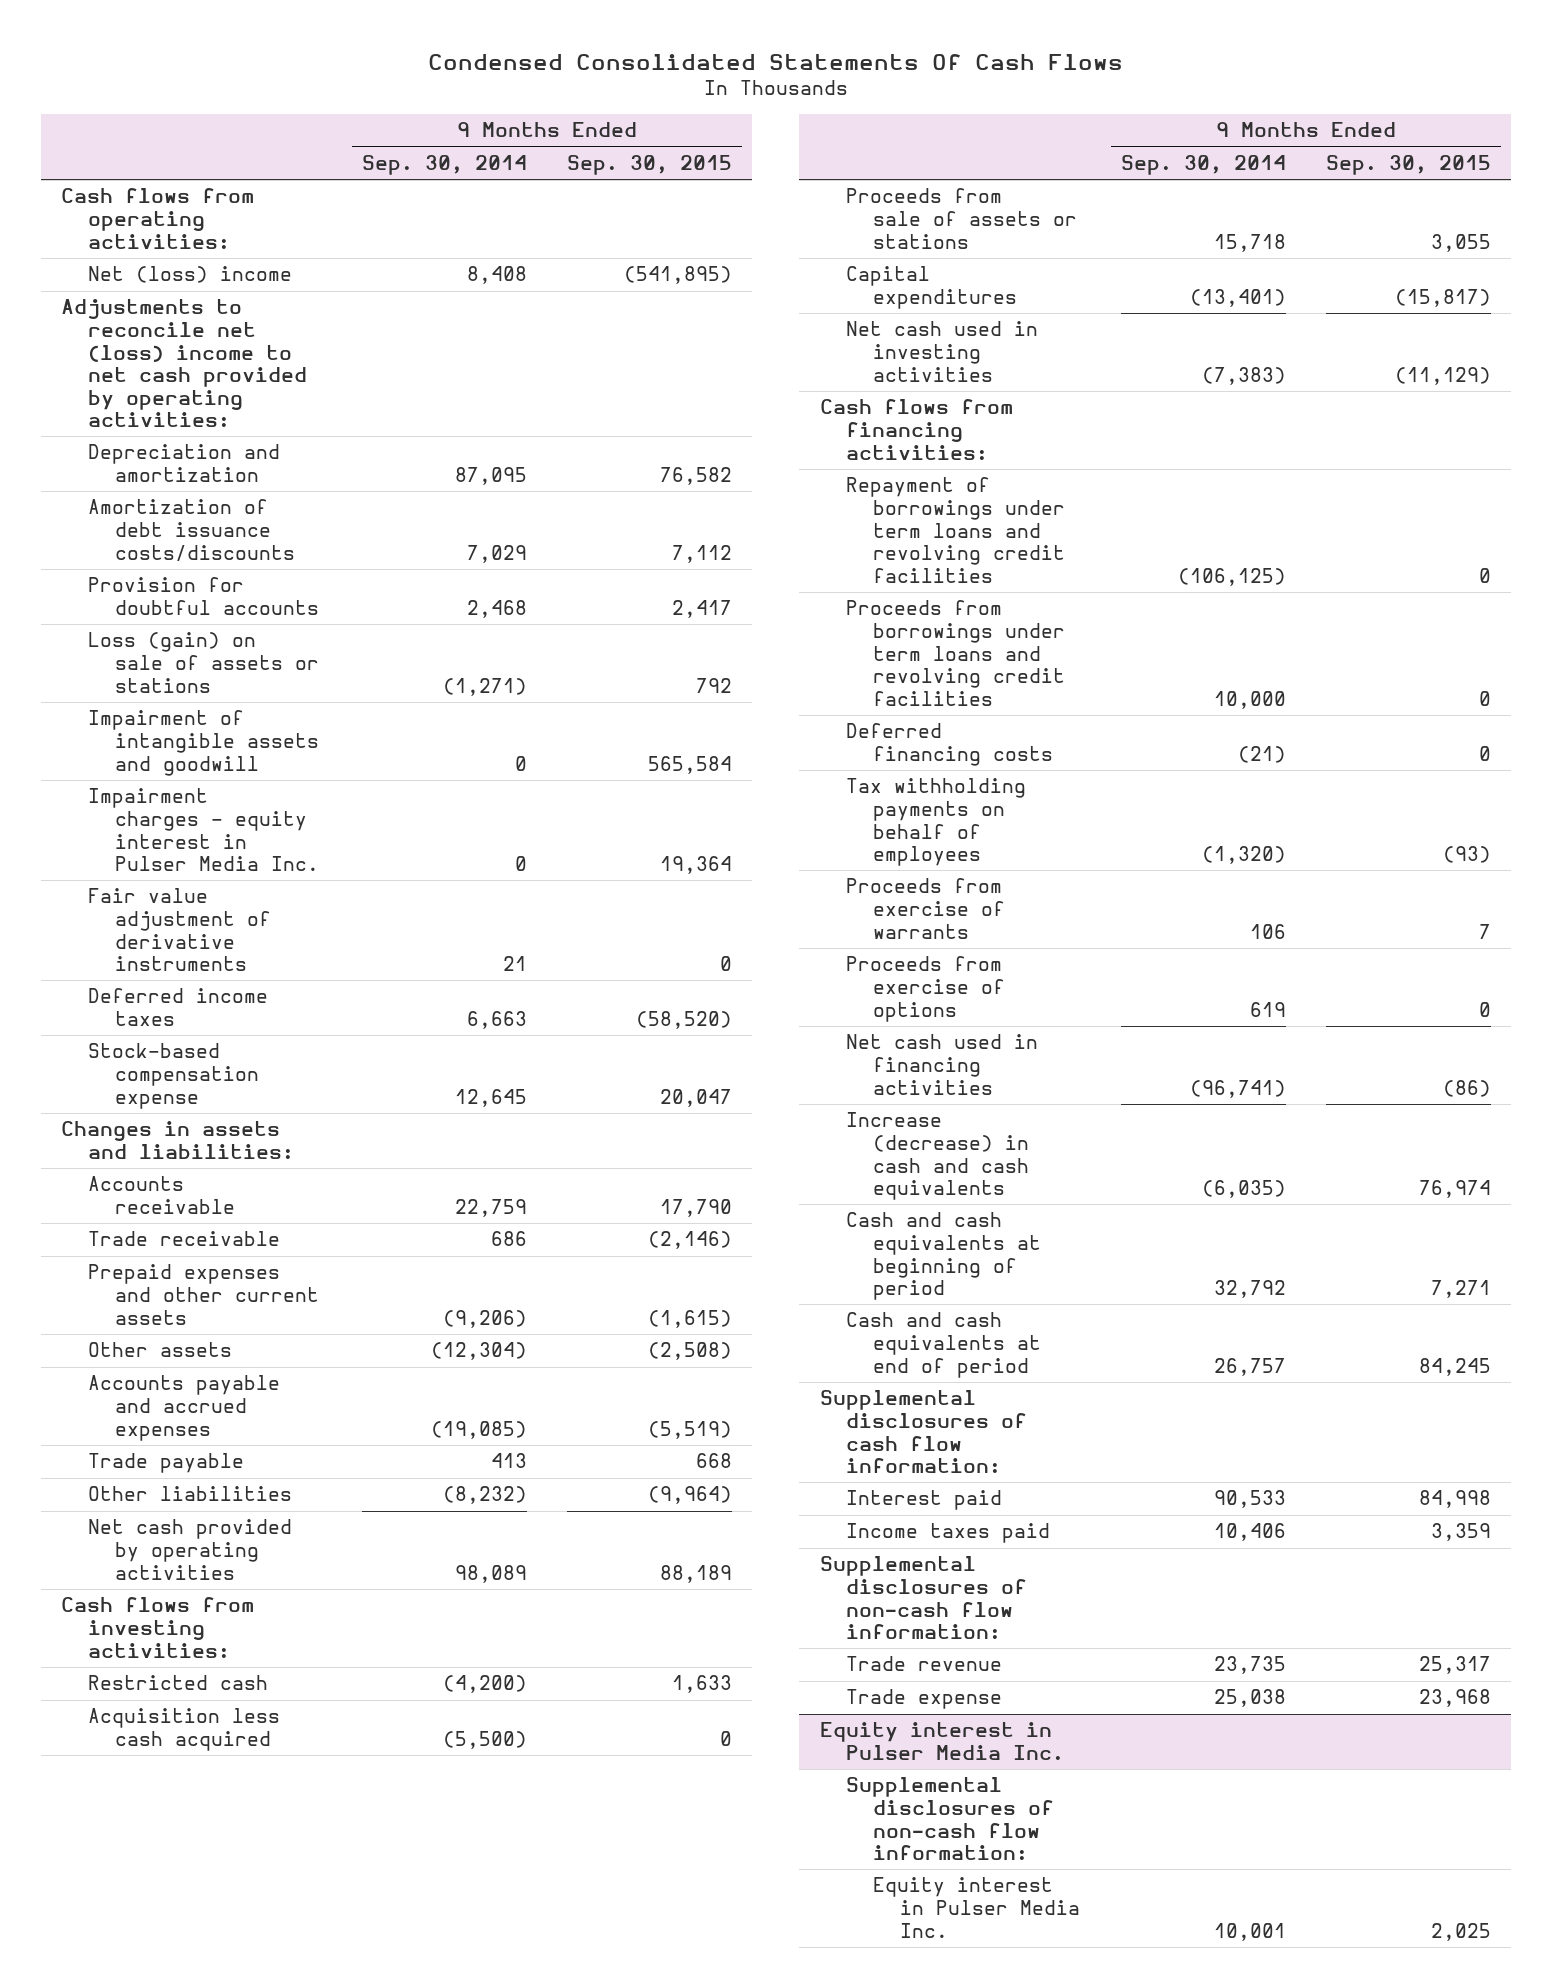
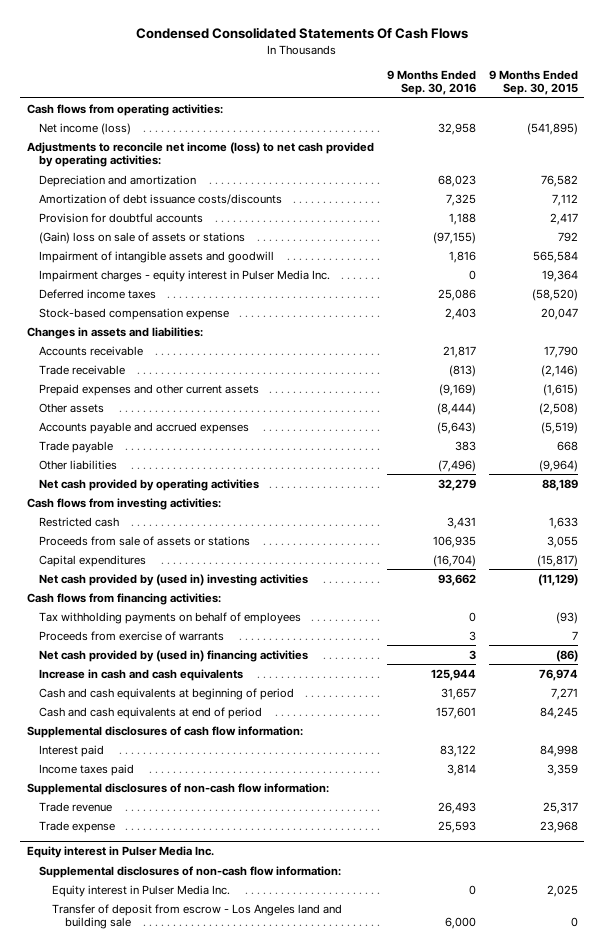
[361,154,527,175] Sep. 30, 2014 -> none
none -> [386,69,476,96] 9 Months Ended Sep. 30, 2016
[87,266,292,284] Net (loss) income -> [39,122,132,135] Net income (loss)
[60,299,307,428] Adjustments to reconcile net (loss) income to net cash provided by operating activities: -> [26,141,374,168] Adjustments to reconcile net income (loss) to net cash provided by operating activities:
[87,632,319,693] Loss (gain) on sale of assets or stations -> [39,231,246,244] (Gain) loss on sale of assets or stations
[87,888,271,972] Fair value adjustment of derivative instruments -> none
[87,1708,280,1751] Acquisition less cash acquired -> none
[846,321,1039,382] Net cash used in investing activities -> [39,573,309,586] Net cash provided by (used in) investing activities
[846,477,1066,583] Repayment of borrowings under term loans and revolving credit facilities -> none
[846,600,1066,706] Proceeds from borrowings under term loans and revolving credit facilities -> none
[846,723,1054,766] Deferred financing costs -> none
[846,956,1006,1022] Proceeds from exercise of options -> none
[846,1034,1039,1095] Net cash used in financing activities -> [39,649,309,662] Net cash provided by (used in) financing activities
[846,1112,1030,1201] Increase (decrease) in cash and cash equivalents -> [39,668,244,681] Increase in cash and cash equivalents
none -> [52,903,343,930] Transfer of deposit from escrow - Los Angeles land and building sale

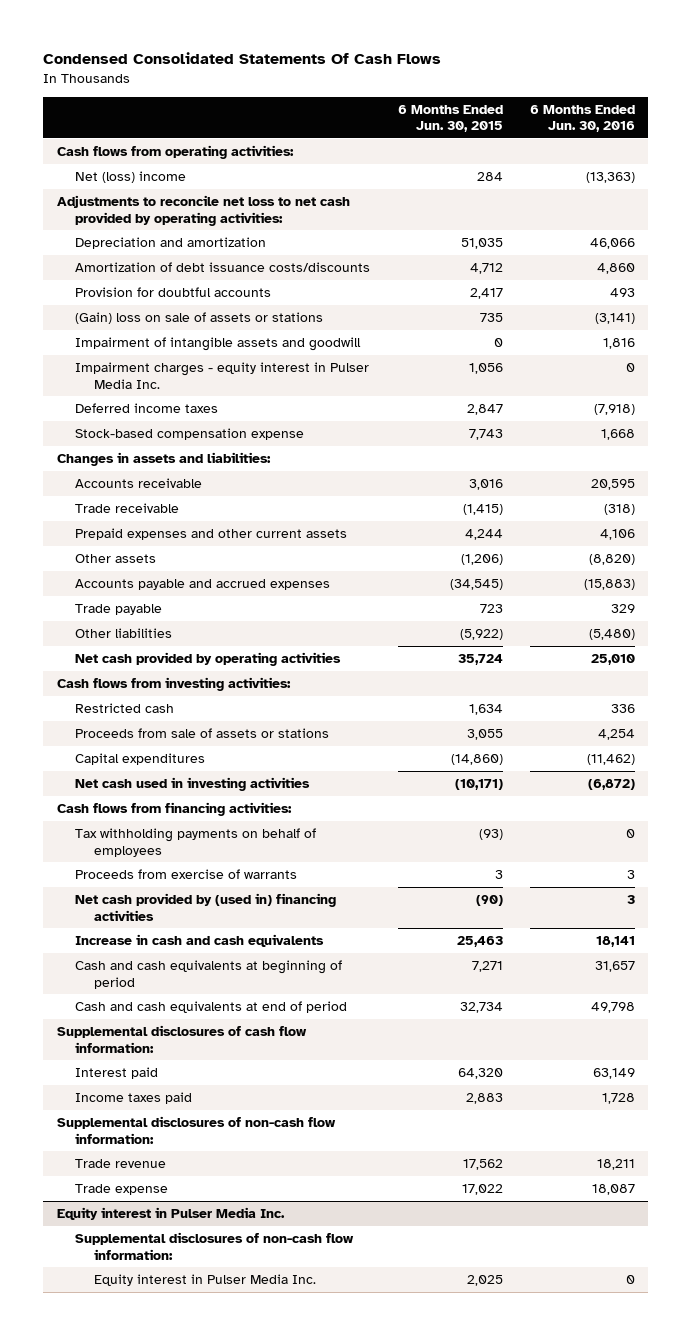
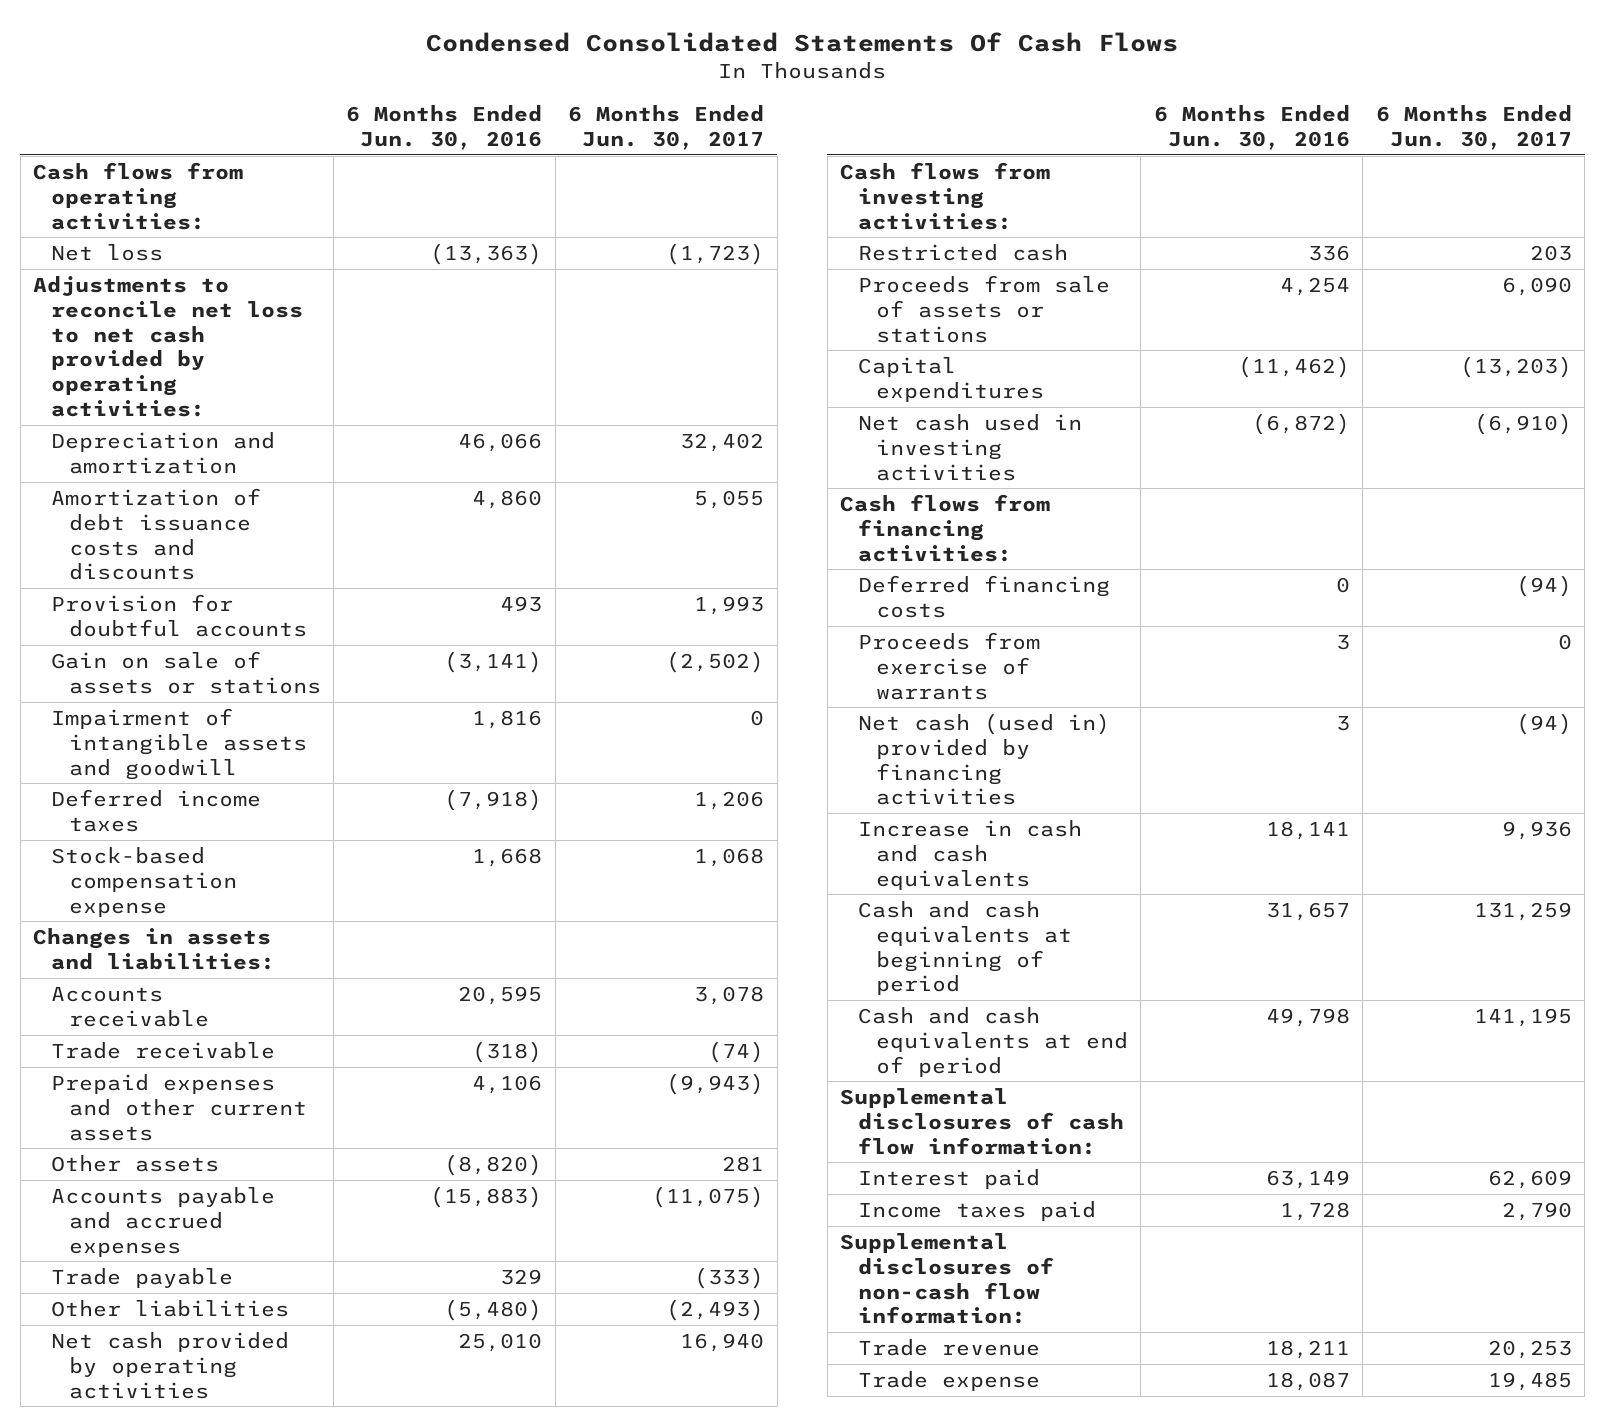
[397,104,503,133] 6 Months Ended Jun. 30, 2015 -> none
none -> [568,104,765,150] 6 Months Ended Jun. 30, 2017
[75,171,187,184] Net (loss) income -> [50,243,163,261] Net loss
[75,262,371,273] Amortization of debt issuance costs/discounts -> [50,487,261,581] Amortization of debt issuance costs and discounts
[75,312,324,325] (Gain) loss on sale of assets or stations -> [50,650,321,694] Gain on sale of assets or stations
[75,362,370,389] Impairment charges - equity interest in Pulser Media Inc. -> none
[75,828,317,857] Tax withholding payments on behalf of employees -> none
none -> [858,574,1111,618] Deferred financing costs
[75,893,337,921] Net cash provided by (used in) financing activities -> [858,712,1111,806] Net cash (used in) provided by financing activities
[56,1207,285,1221] Equity interest in Pulser Media Inc. -> none
[75,1232,355,1260] Supplemental disclosures of non-cash flow information: -> none
[94,1274,317,1287] Equity interest in Pulser Media Inc. -> none

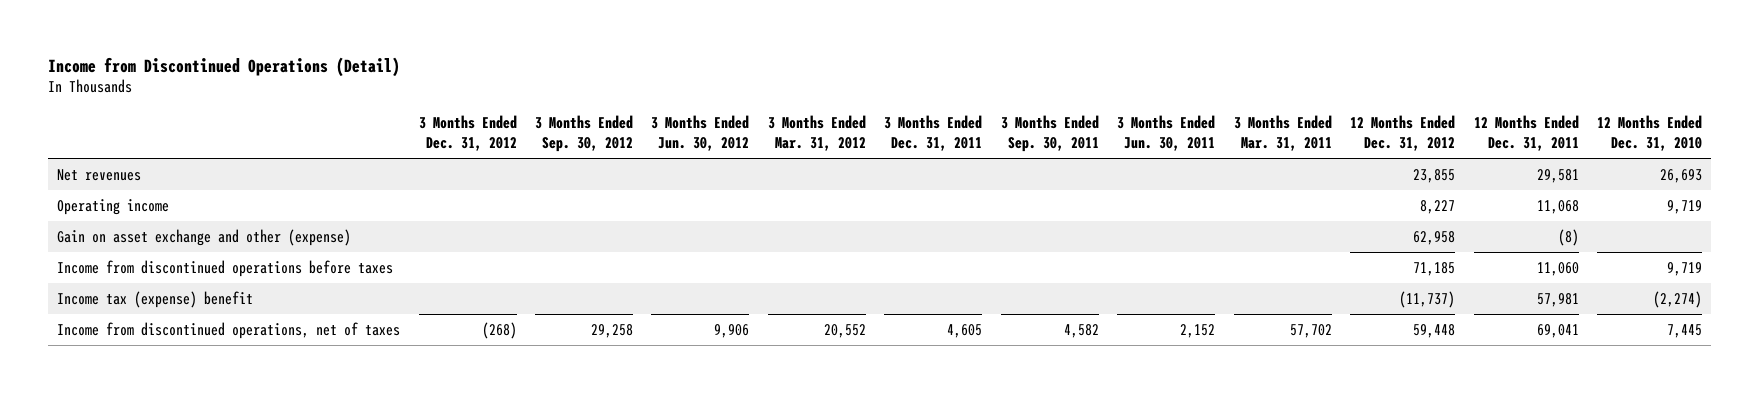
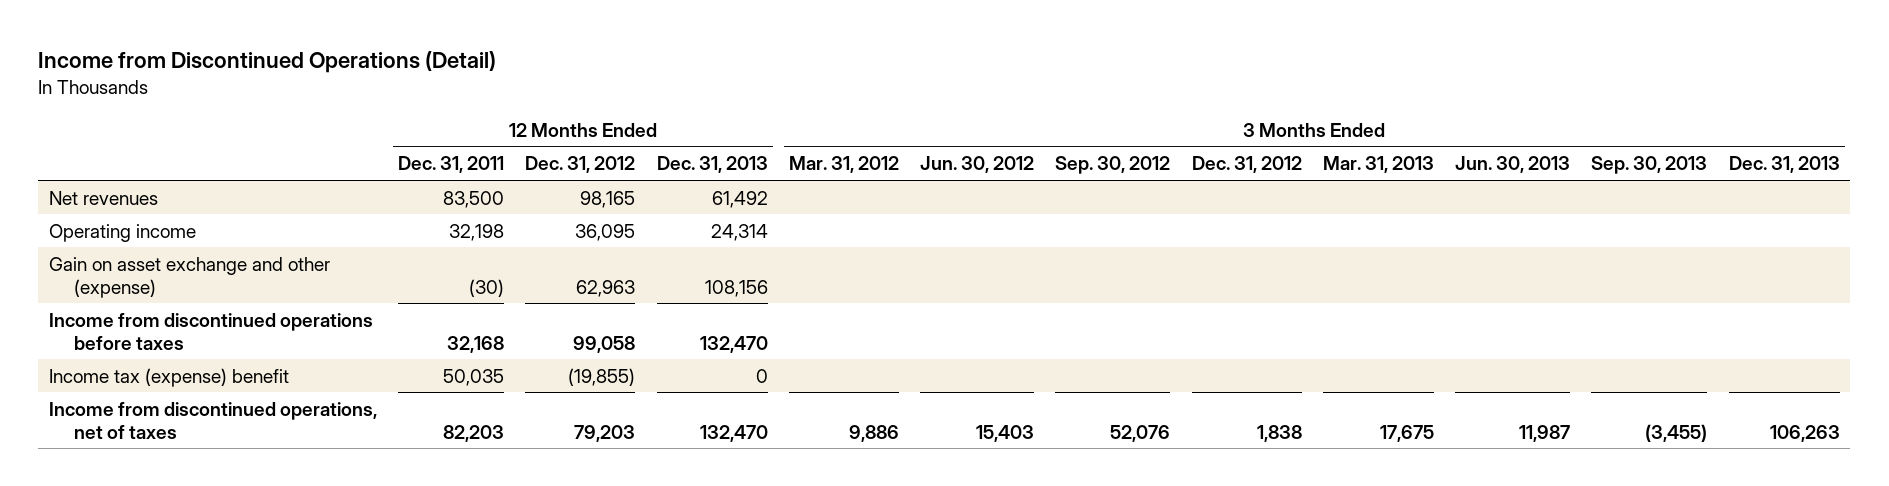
[884,115,983,152] 3 Months Ended Dec. 31, 2011 -> none
[1000,115,1099,153] 3 Months Ended Sep. 30, 2011 -> none
[1117,115,1216,152] 3 Months Ended Jun. 30, 2011 -> none
[1233,115,1332,152] 3 Months Ended Mar. 31, 2011 -> none
[1597,115,1703,152] 12 Months Ended Dec. 31, 2010 -> none
none -> [656,156,768,174] Dec. 31, 2013
none -> [1322,156,1434,174] Mar. 31, 2013
none -> [1455,156,1571,174] Jun. 30, 2013
none -> [1591,156,1708,175] Sep. 30, 2013
none -> [1728,156,1840,174] Dec. 31, 2013
[1413,168,1456,183] 23,855 -> [580,190,636,208] 98,165
[1536,168,1579,183] 29,581 -> [443,190,505,208] 83,500
[1420,199,1456,214] 8,227 -> [575,223,636,241] 36,095
[1536,199,1579,214] 11,068 -> [449,223,505,241] 32,198
[1413,230,1456,245] 62,958 -> [576,279,636,297] 62,963
[1557,228,1579,246] (8) -> [469,278,505,297] (30)
[1413,261,1456,276] 71,185 -> [573,335,636,353] 99,058
[1536,261,1579,276] 11,060 -> [447,335,505,353] 32,168
[1399,290,1456,308] (11,737) -> [568,367,636,386] (19,855)
[1536,292,1579,307] 57,981 -> [443,368,505,386] 50,035
[481,321,517,339] (268) -> [1256,424,1302,442] 1,838
[591,323,634,338] 29,258 -> [1110,424,1171,442] 52,076
[714,323,750,338] 9,906 -> [976,424,1035,442] 15,403
[823,323,866,338] 20,552 -> [848,424,899,442] 9,886
[1413,323,1456,338] 59,448 -> [574,424,636,442] 79,203
[1536,323,1579,338] 69,041 -> [443,424,505,442] 82,203

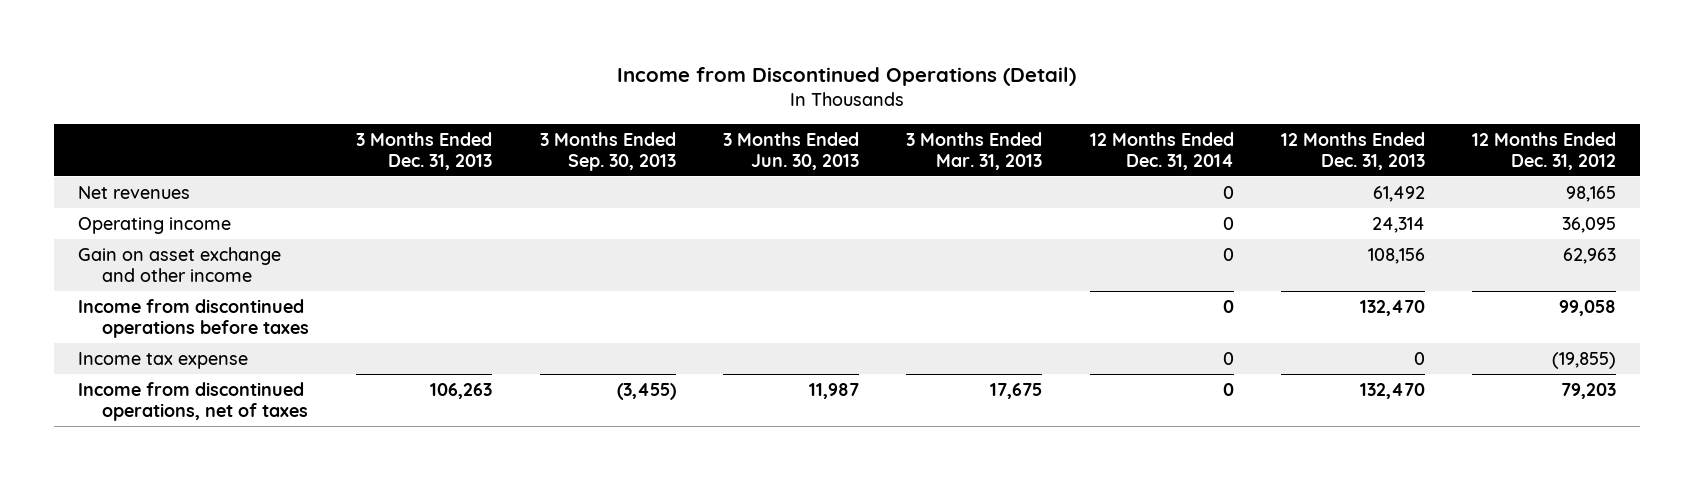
[398,156,505,174] Dec. 31, 2011 -> none
[788,156,899,174] Mar. 31, 2012 -> none
[920,156,1035,174] Jun. 30, 2012 -> none
[1055,156,1171,175] Sep. 30, 2012 -> none
[1191,156,1302,174] Dec. 31, 2012 -> none
none -> [1089,131,1234,170] 12 Months Ended Dec. 31, 2014
[48,256,330,298] Gain on asset exchange and other (expense) -> [78,246,282,283] Gain on asset exchange and other income
[48,367,289,387] Income tax (expense) benefit -> [78,351,249,369] Income tax expense

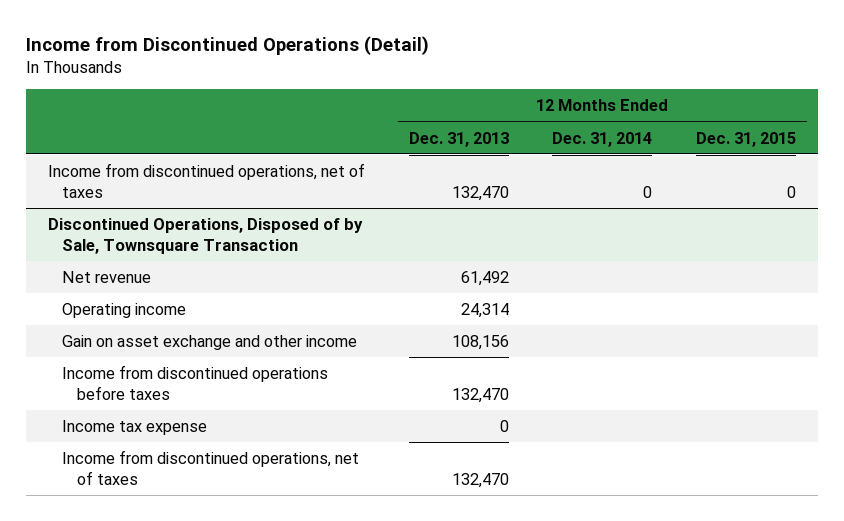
[356,131,493,170] 3 Months Ended Dec. 31, 2013 -> none
[539,131,676,171] 3 Months Ended Sep. 30, 2013 -> none
[722,131,859,170] 3 Months Ended Jun. 30, 2013 -> none
[906,131,1043,170] 3 Months Ended Mar. 31, 2013 -> none
[1472,131,1617,170] 12 Months Ended Dec. 31, 2012 -> none
none -> [696,131,797,147] Dec. 31, 2015
[78,185,191,199] Net revenues -> none
[78,216,232,234] Operating income -> none
[78,246,282,283] Gain on asset exchange and other income -> none
[78,298,309,339] Income from discontinued operations before taxes -> none
[78,351,249,369] Income tax expense -> none
none -> [47,217,363,254] Discontinued Operations, Disposed of by Sale, Townsquare Transaction
none -> [62,270,152,283] Net revenue
none -> [62,302,187,318] Operating income
none -> [62,334,358,350] Gain on asset exchange and other income
none -> [62,364,329,400] Income from discontinued operations before taxes
none -> [62,419,208,435] Income tax expense
none -> [62,449,360,485] Income from discontinued operations, net of taxes

